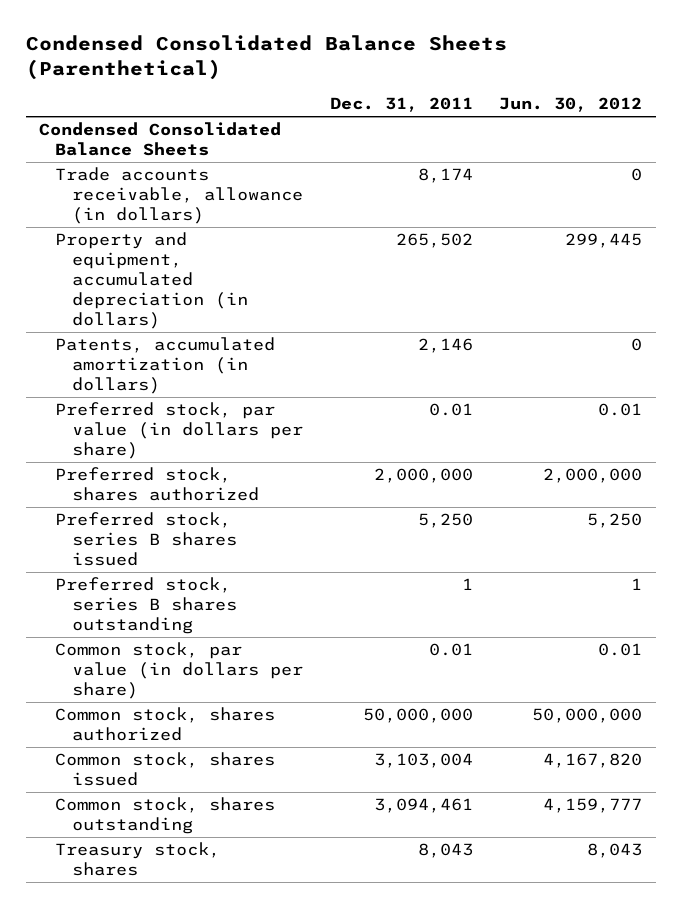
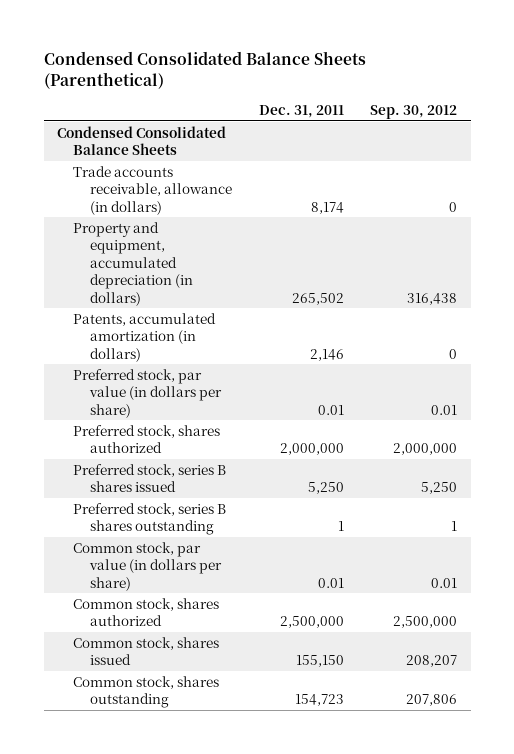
[499,97,643,113] Jun. 30, 2012 -> none
none -> [370,105,458,120] Sep. 30, 2012
[55,842,221,877] Treasury stock, shares -> none
[362,708,473,724] 50,000,000 -> [279,616,344,629] 2,500,000
[373,753,473,769] 3,103,004 -> [295,655,344,668] 155,150
[373,798,473,814] 3,094,461 -> [294,694,344,707] 154,723

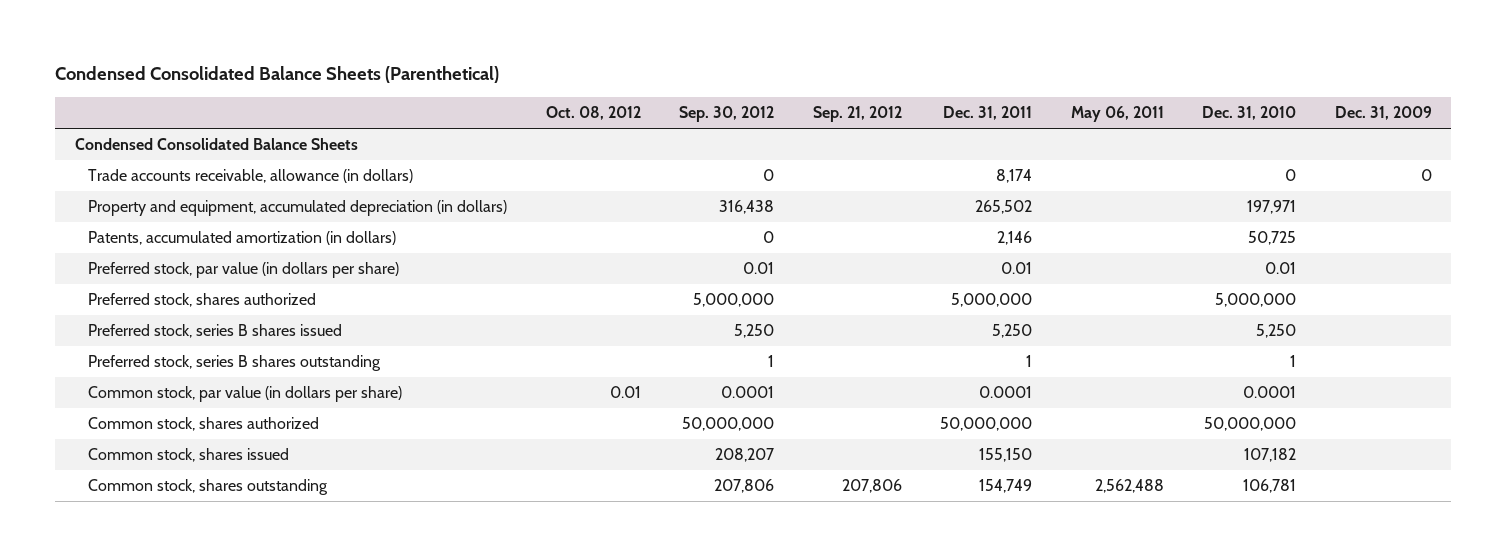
none -> [545,106,641,121] Oct. 08, 2012
none -> [812,106,902,123] Sep. 21, 2012
none -> [1070,106,1164,123] May 06, 2011
none -> [1202,106,1297,121] Dec. 31, 2010
none -> [1335,106,1433,121] Dec. 31, 2009
[279,443,344,456] 2,000,000 -> [951,293,1033,308] 5,000,000
[393,443,458,456] 2,000,000 -> [693,293,775,308] 5,000,000
[317,577,344,588] 0.01 -> [979,386,1033,399] 0.0001
[431,577,458,588] 0.01 -> [721,386,775,399] 0.0001
[279,616,344,629] 2,500,000 -> [940,417,1033,432] 50,000,000
[393,616,458,629] 2,500,000 -> [682,417,775,432] 50,000,000
[294,694,344,707] 154,723 -> [979,479,1033,494] 154,749

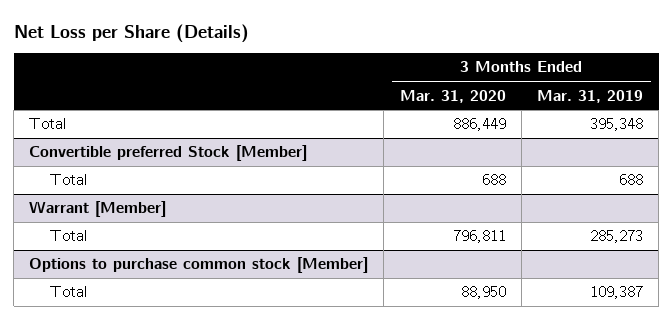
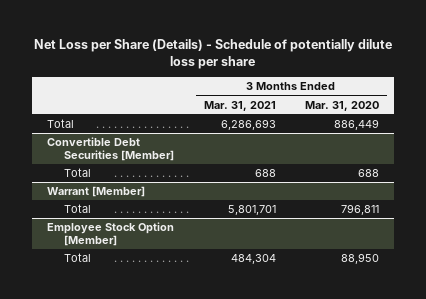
[13,23,249,43] Net Loss per Share (Details) -> [34,39,393,70] Net Loss per Share (Details) - Schedule of potentially dilute loss per share
[536,89,643,103] Mar. 31, 2019 -> none
none -> [203,100,276,111] Mar. 31, 2021
[29,145,308,162] Convertible preferred Stock [Member] -> [47,137,174,162] Convertible Debt Securities [Member]
[29,257,369,274] Options to purchase common stock [Member] -> none
none -> [47,222,175,247] Employee Stock Option [Member]

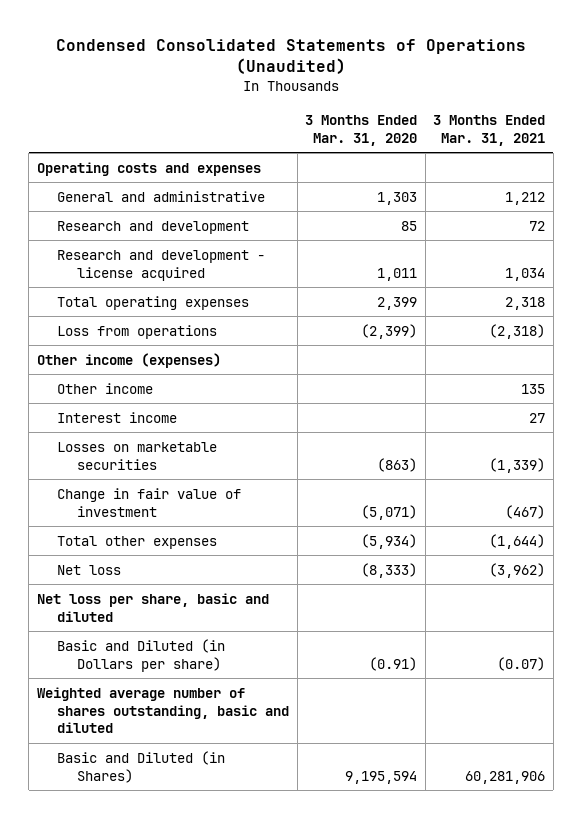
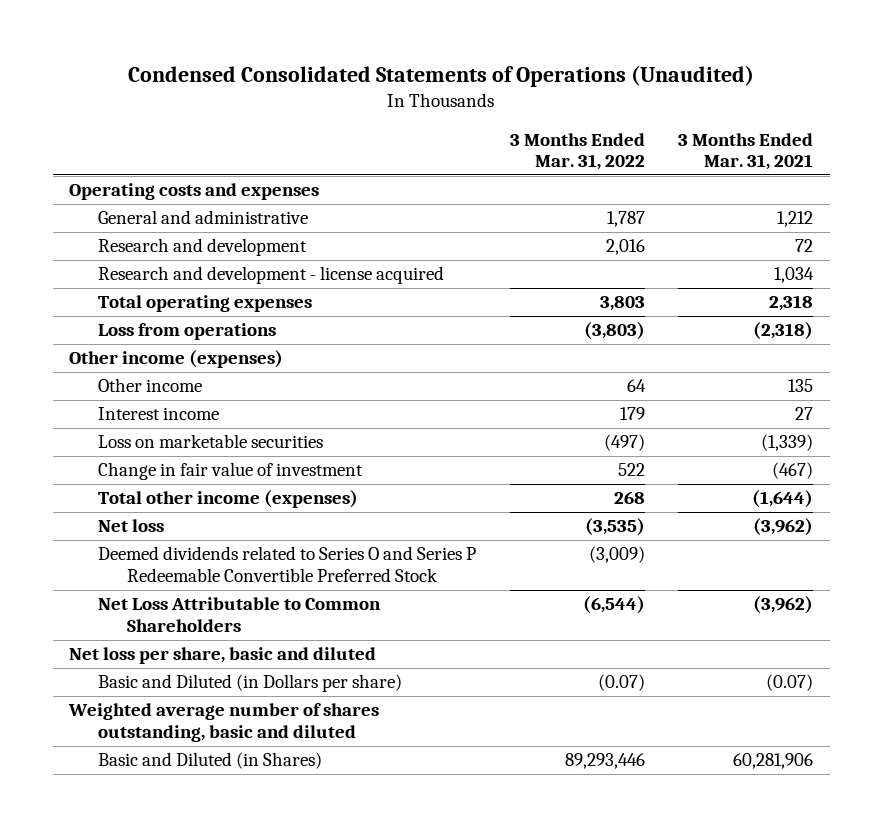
[305,115,418,147] 3 Months Ended Mar. 31, 2020 -> none
none -> [509,132,645,171] 3 Months Ended Mar. 31, 2022
[56,441,217,470] Losses on marketable securities -> [98,434,324,449] Loss on marketable securities
[56,535,217,549] Total other expenses -> [98,490,359,509] Total other income (expenses)
none -> [98,546,477,582] Deemed dividends related to Series O and Series P Redeemable Convertible Preferred Stock
none -> [98,597,382,632] Net Loss Attributable to Common Shareholders

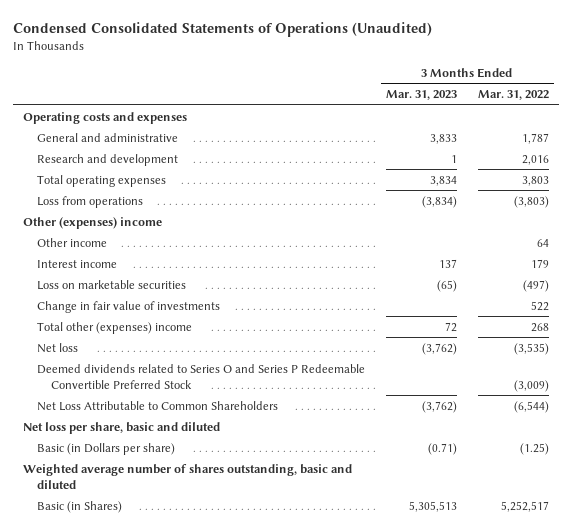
[678,132,814,171] 3 Months Ended Mar. 31, 2021 -> none
none -> [385,90,457,101] Mar. 31, 2023
[98,266,445,285] Research and development - license acquired -> none
[69,350,284,369] Other income (expenses) -> [23,216,163,229] Other (expenses) income
[98,462,364,481] Change in fair value of investment -> [37,300,221,313] Change in fair value of investments
[98,490,359,509] Total other income (expenses) -> [37,321,193,334] Total other (expenses) income
[98,674,403,693] Basic and Diluted (in Dollars per share) -> [37,442,176,455] Basic (in Dollars per share)
[597,674,645,692] (0.07) -> [519,442,549,455] (1.25)
[98,752,323,770] Basic and Diluted (in Shares) -> [37,500,123,513] Basic (in Shares)
[564,753,645,770] 89,293,446 -> [500,500,549,512] 5,252,517

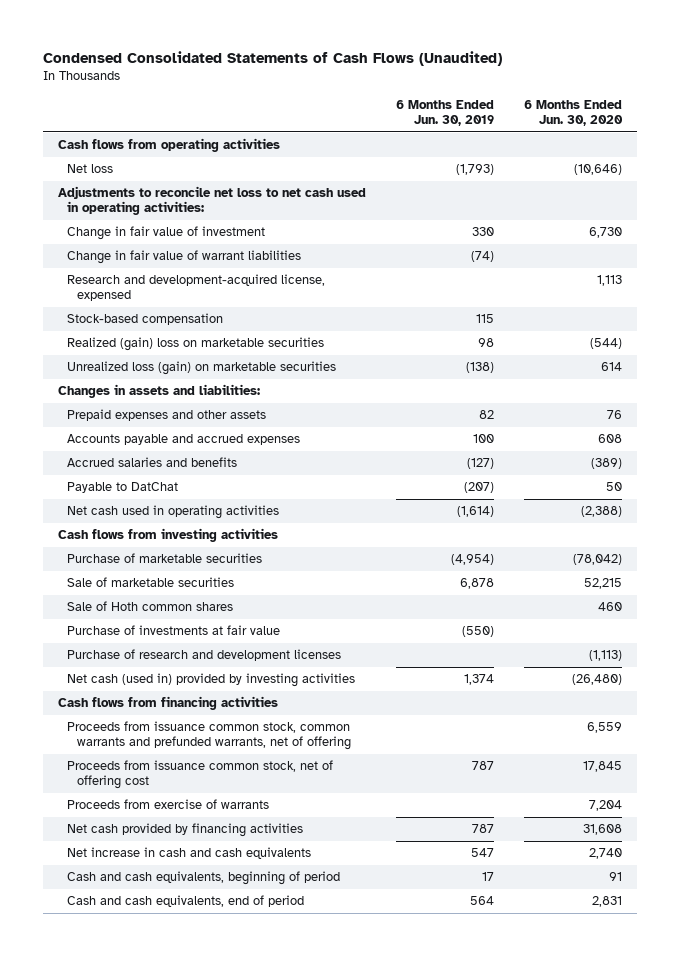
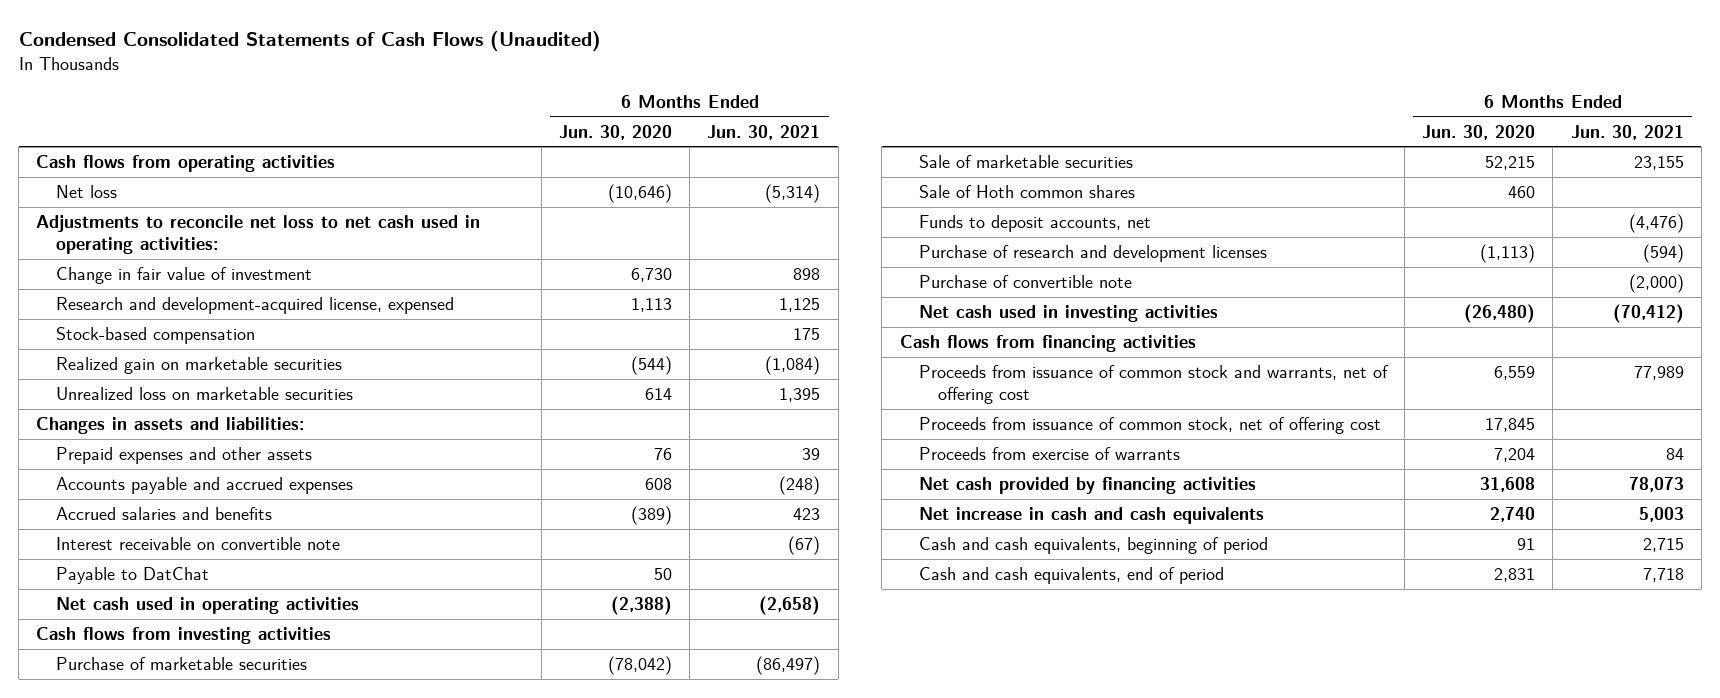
[396,100,495,126] 6 Months Ended Jun. 30, 2019 -> none
none -> [707,124,821,140] Jun. 30, 2021
[67,250,302,265] Change in fair value of warrant liabilities -> none
[67,337,325,352] Realized (gain) loss on marketable securities -> [55,356,342,374] Realized gain on marketable securities
[67,361,337,376] Unrealized loss (gain) on marketable securities -> [55,386,353,400] Unrealized loss on marketable securities
none -> [55,536,340,550] Interest receivable on convertible note
[67,625,281,636] Purchase of investments at fair value -> none
none -> [918,214,1151,232] Funds to deposit accounts, net
none -> [918,274,1132,288] Purchase of convertible note
[67,673,356,688] Net cash (used in) provided by investing activities -> [918,304,1218,322] Net cash used in investing activities
[67,721,351,751] Proceeds from issuance common stock, common warrants and prefunded warrants, net of offering -> [918,364,1389,405] Proceeds from issuance of common stock and warrants, net of offering cost
[67,760,334,790] Proceeds from issuance common stock, net of offering cost -> [918,416,1381,434] Proceeds from issuance of common stock, net of offering cost

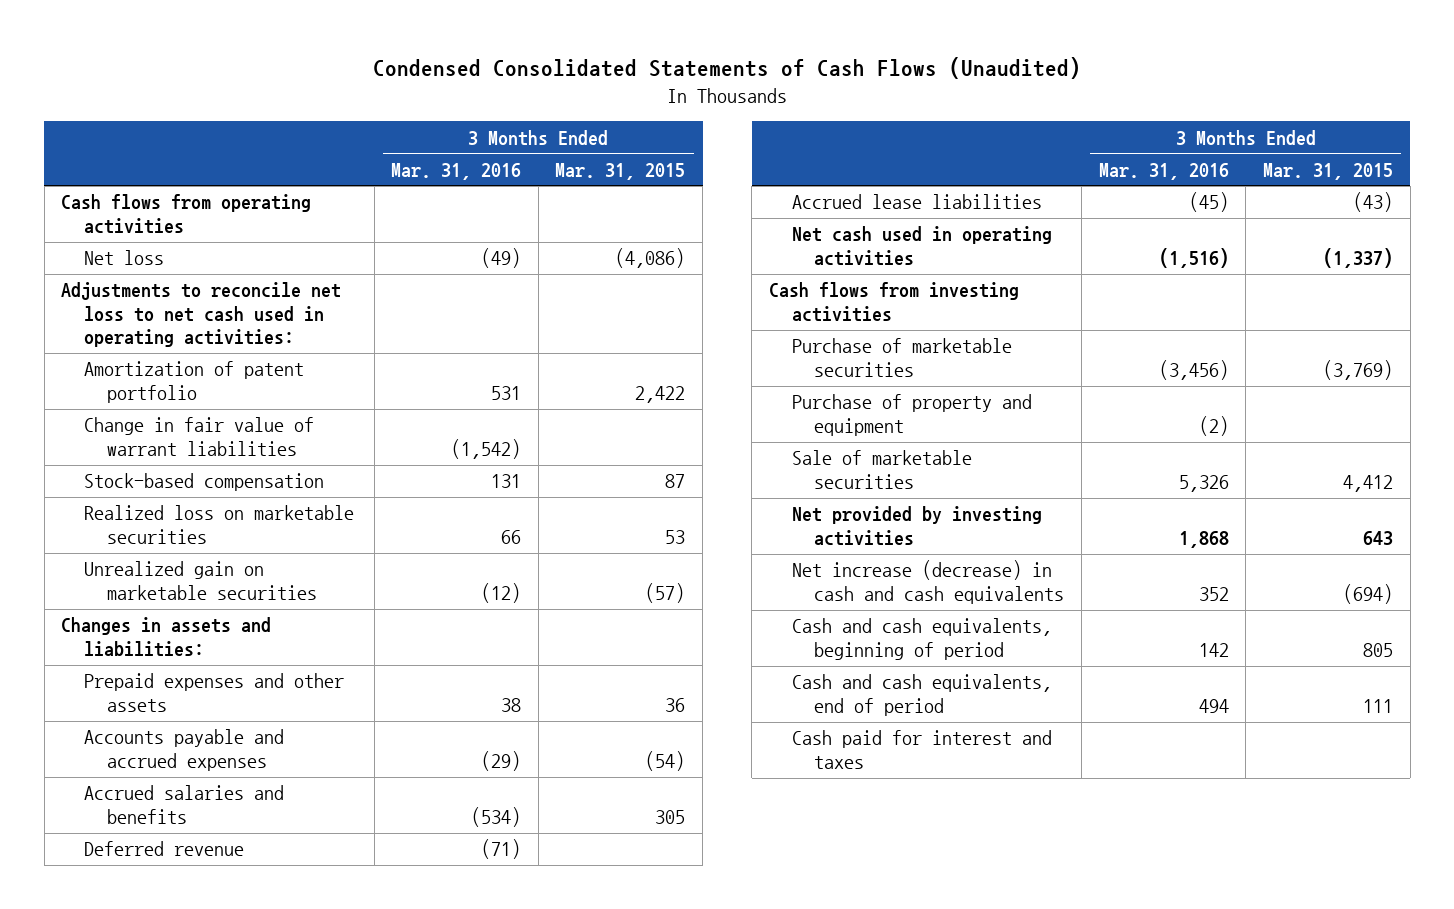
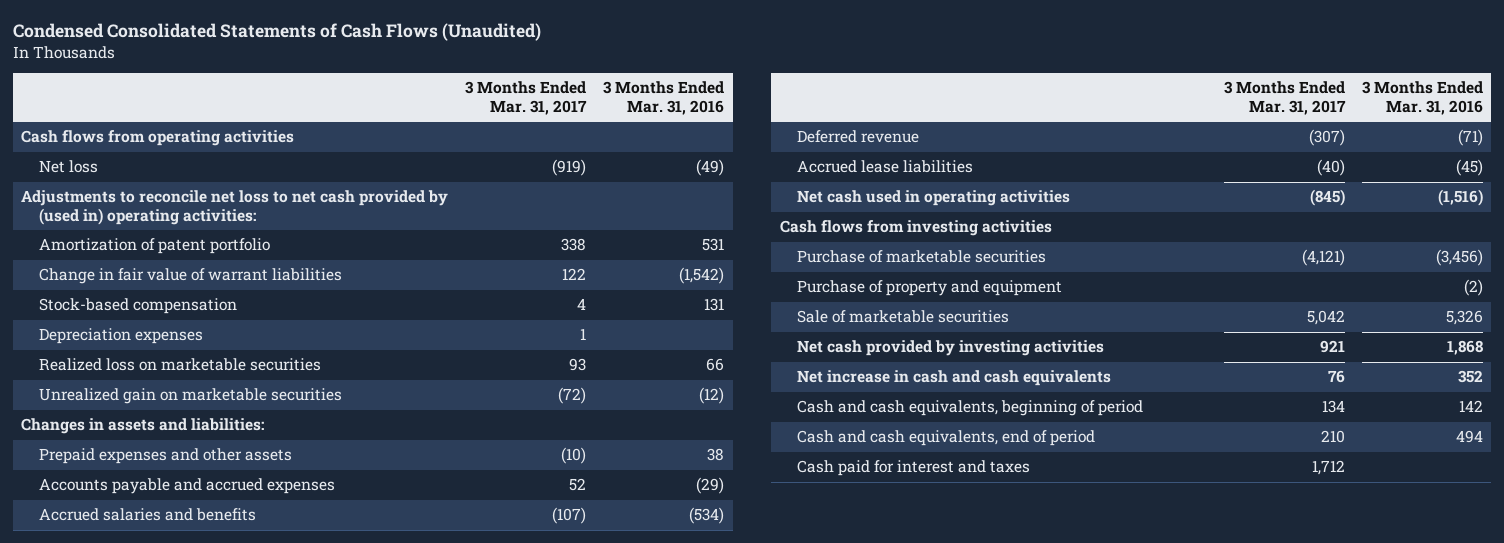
[555,162,686,180] Mar. 31, 2015 -> none
none -> [465,81,588,115] 3 Months Ended Mar. 31, 2017
[61,282,342,348] Adjustments to reconcile net loss to net cash used in operating activities: -> [21,190,449,226] Adjustments to reconcile net loss to net cash provided by (used in) operating activities:
none -> [38,328,203,345] Depreciation expenses
[791,506,1042,546] Net provided by investing activities -> [796,340,1104,357] Net cash provided by investing activities
[791,560,1065,604] Net increase (decrease) in cash and cash equivalents -> [796,370,1111,387] Net increase in cash and cash equivalents

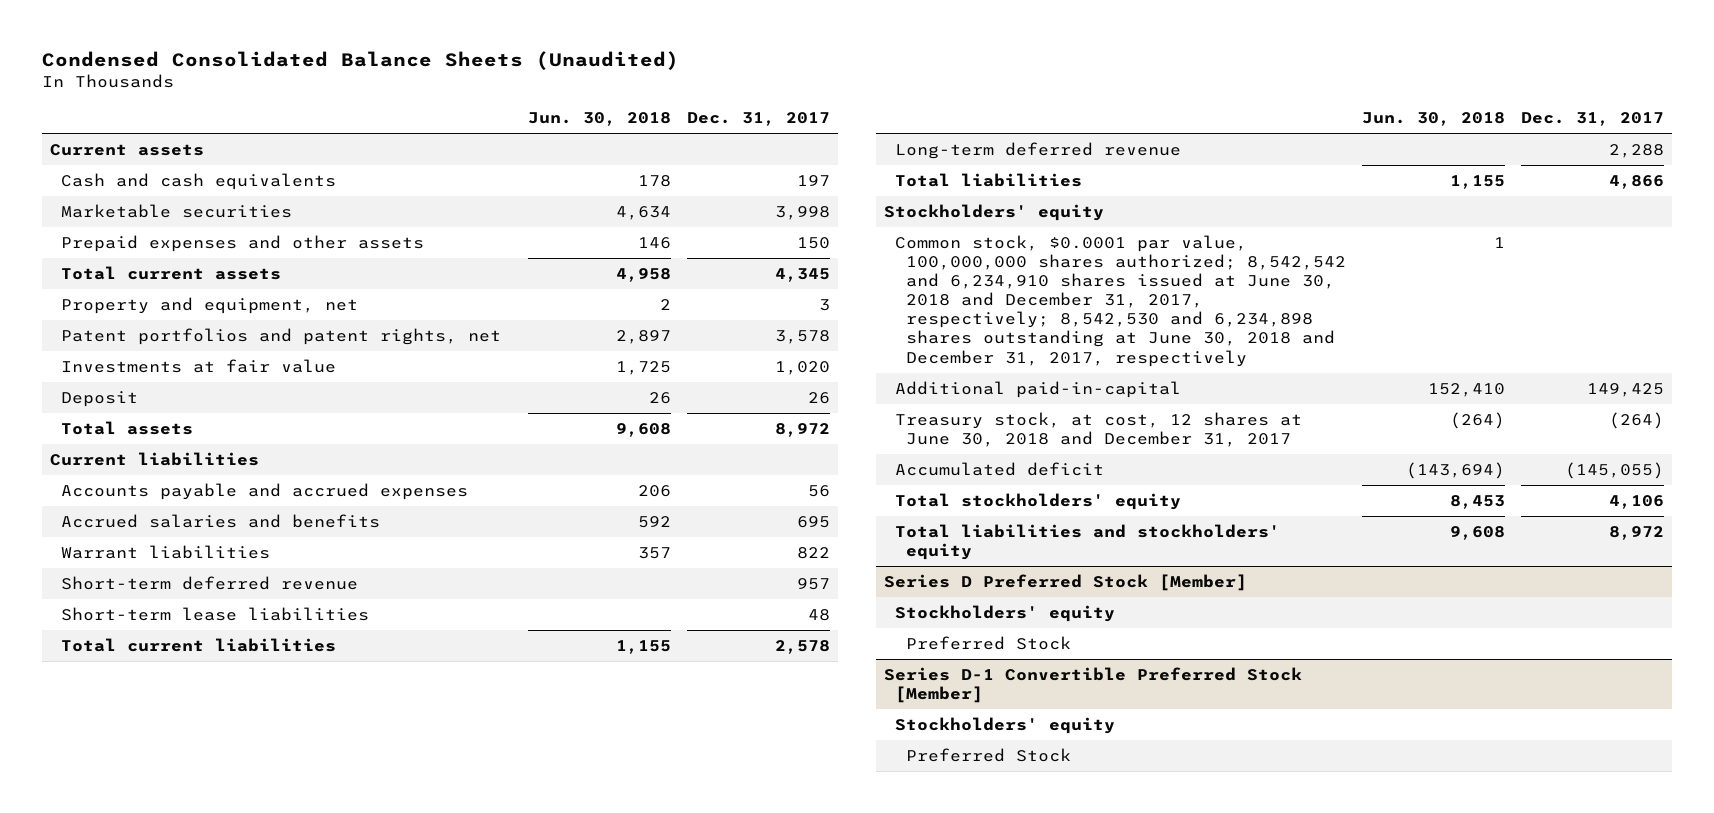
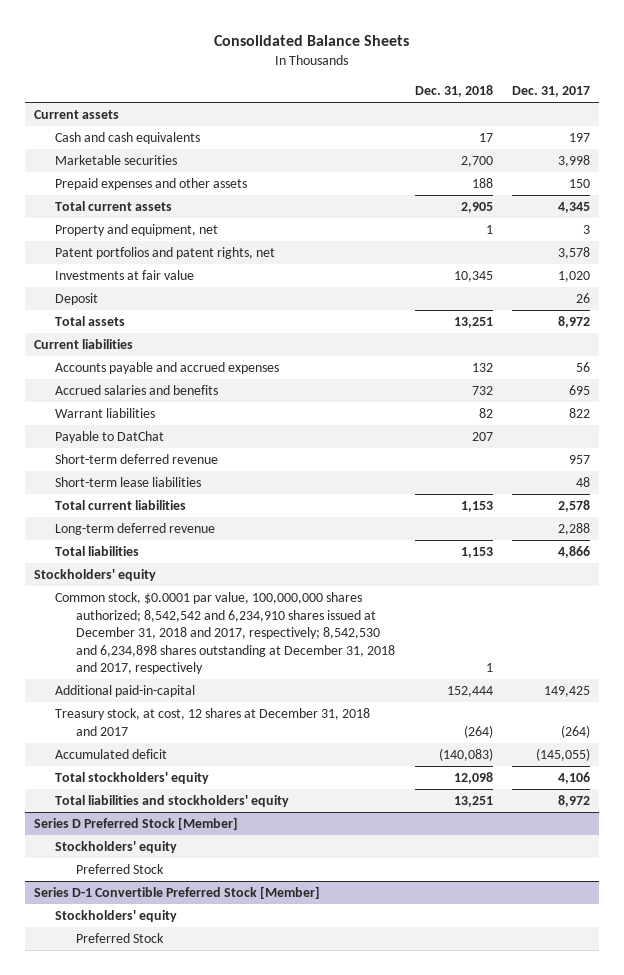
[41,50,679,70] Condensed Consolidated Balance Sheets (Unaudited) -> [214,35,410,47] Consolidated Balance Sheets
[527,111,671,126] Jun. 30, 2018 -> none
none -> [414,85,493,98] Dec. 31, 2018
none -> [55,431,165,444] Payable to DatChat
[895,234,1347,367] Common stock, $0.0001 par value, 100,000,000 shares authorized; 8,542,542 and 6,234,910 shares issued at June 30, 2018 and December 31, 2017, respectively; 8,542,530 and 6,234,898 shares outstanding at June 30, 2018 and December 31, 2017, respectively -> [55,592,396,675] Common stock, $0.0001 par value, 100,000,000 shares authorized; 8,542,542 and 6,234,910 shares issued at December 31, 2018 and 2017, respectively; 8,542,530 and 6,234,898 shares outstanding at December 31, 2018 and 2017, respectively
[895,411,1303,448] Treasury stock, at cost, 12 shares at June 30, 2018 and December 31, 2017 -> [55,708,371,736] Treasury stock, at cost, 12 shares at December 31, 2018 and 2017

